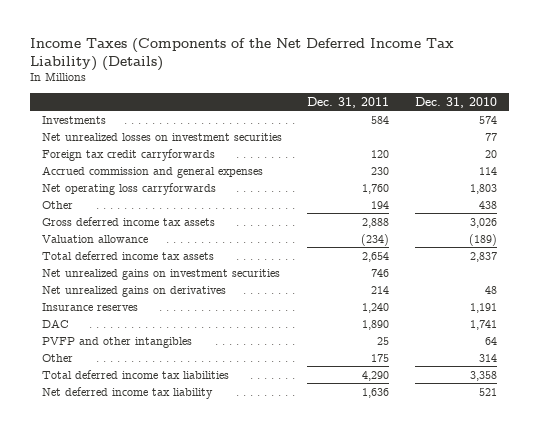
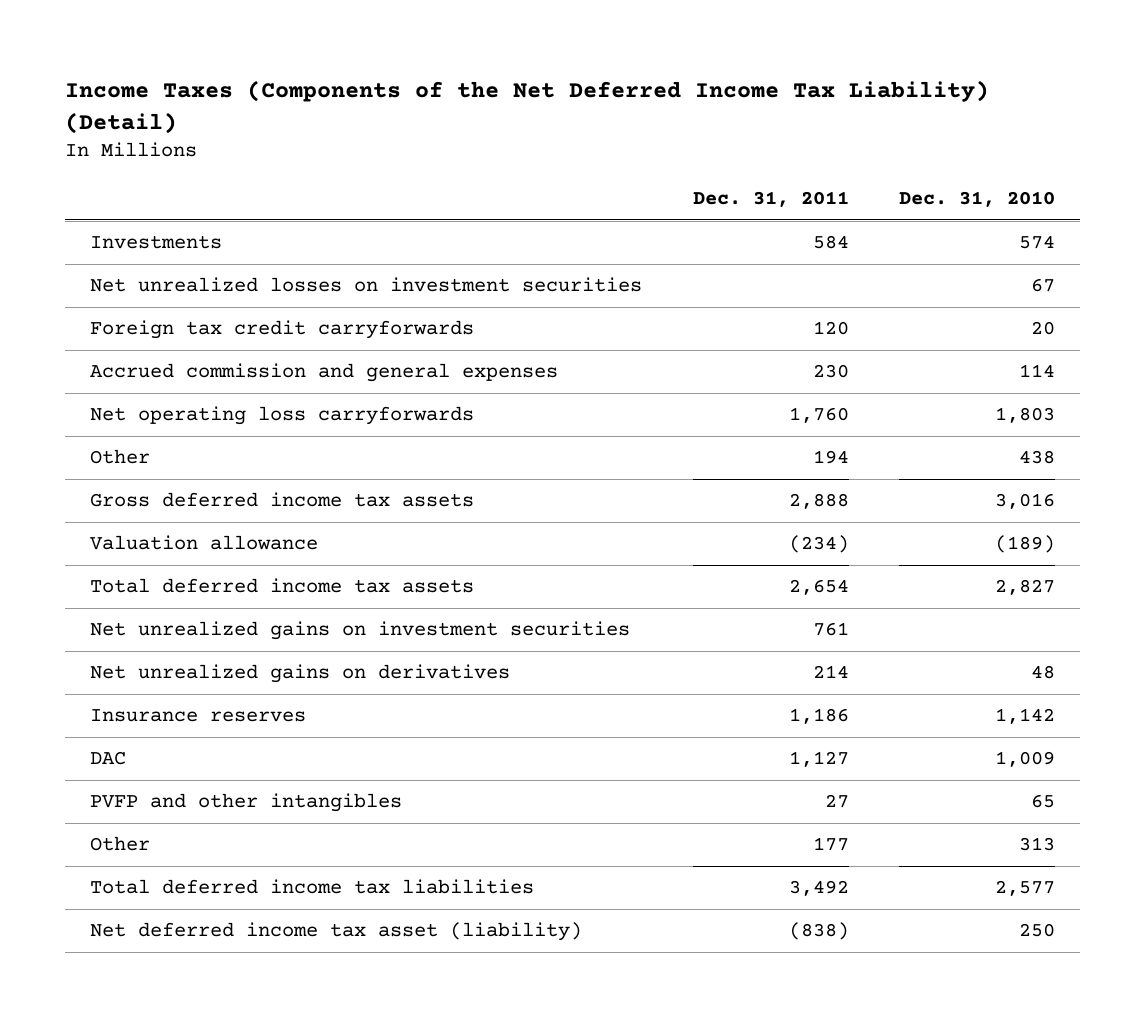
[29,37,454,71] Income Taxes (Components of the Net Deferred Income Tax Liability) (Details) -> [65,79,990,134] Income Taxes (Components of the Net Deferred Income Tax Liability) (Detail)
[484,132,497,141] 77 -> [1030,278,1055,293] 67
[469,217,497,228] 3,026 -> [994,493,1055,510] 3,016
[469,251,497,262] 2,837 -> [994,579,1055,596] 2,827
[371,268,390,277] 746 -> [812,622,849,637] 761
[362,302,390,313] 1,240 -> [788,708,849,725] 1,186
[469,302,497,313] 1,191 -> [994,708,1055,725] 1,142
[362,319,390,330] 1,890 -> [788,751,849,768] 1,127
[469,319,497,330] 1,741 -> [994,751,1055,768] 1,009
[377,336,390,345] 25 -> [824,794,849,809] 27
[484,336,497,345] 64 -> [1030,794,1055,809] 65
[371,353,390,362] 175 -> [812,837,849,852] 177
[478,353,497,362] 314 -> [1018,837,1055,852] 313
[362,370,390,381] 4,290 -> [788,880,849,897] 3,492
[469,370,497,381] 3,358 -> [994,880,1055,897] 2,577
[42,386,214,399] Net deferred income tax liability -> [90,922,583,942] Net deferred income tax asset (liability)
[362,387,390,398] 1,636 -> [788,922,849,941] (838)
[478,387,497,396] 521 -> [1018,923,1055,938] 250

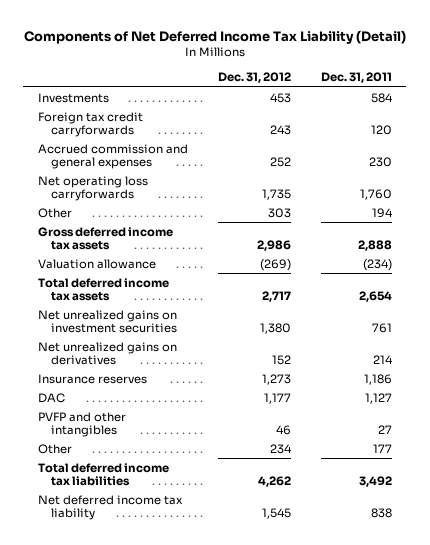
[65,79,990,134] Income Taxes (Components of the Net Deferred Income Tax Liability) (Detail) -> [23,29,406,44] Components of Net Deferred Income Tax Liability (Detail)
[898,191,1055,208] Dec. 31, 2010 -> none
none -> [217,72,291,84] Dec. 31, 2012
[90,277,643,293] Net unrealized losses on investment securities -> none
[90,922,583,942] Net deferred income tax asset (liability) -> [38,494,184,520] Net deferred income tax liability
[788,922,849,941] (838) -> [370,507,392,518] 838

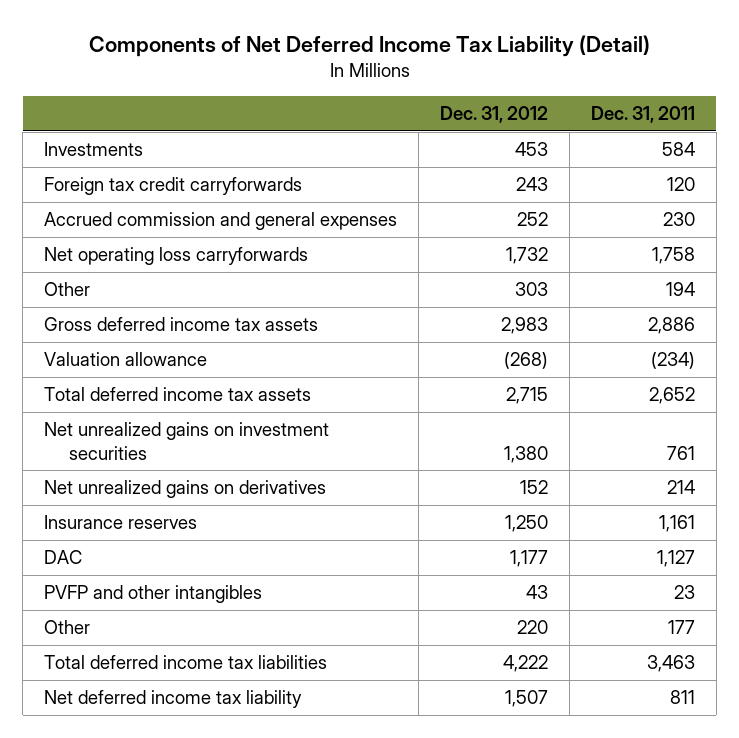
[261,188,291,200] 1,735 -> [506,247,549,265] 1,732
[359,188,392,200] 1,760 -> [651,247,695,265] 1,758
[256,239,291,251] 2,986 -> [501,317,549,335] 2,983
[357,239,392,251] 2,888 -> [647,317,695,335] 2,886
[259,258,291,271] (269) -> [504,352,549,370] (268)
[261,290,291,302] 2,717 -> [506,387,549,405] 2,715
[358,290,392,302] 2,654 -> [648,387,695,405] 2,652
[261,373,291,385] 1,273 -> [505,515,549,533] 1,250
[363,373,392,385] 1,186 -> [658,515,695,533] 1,161
[275,424,291,435] 46 -> [526,585,549,600] 43
[377,424,392,434] 27 -> [673,585,695,600] 23
[269,443,292,454] 234 -> [517,620,549,635] 220
[257,475,291,487] 4,262 -> [503,655,549,673] 4,222
[358,475,392,487] 3,492 -> [646,655,695,673] 3,463
[261,507,291,519] 1,545 -> [505,690,549,708] 1,507
[370,507,392,518] 838 -> [669,690,695,705] 811

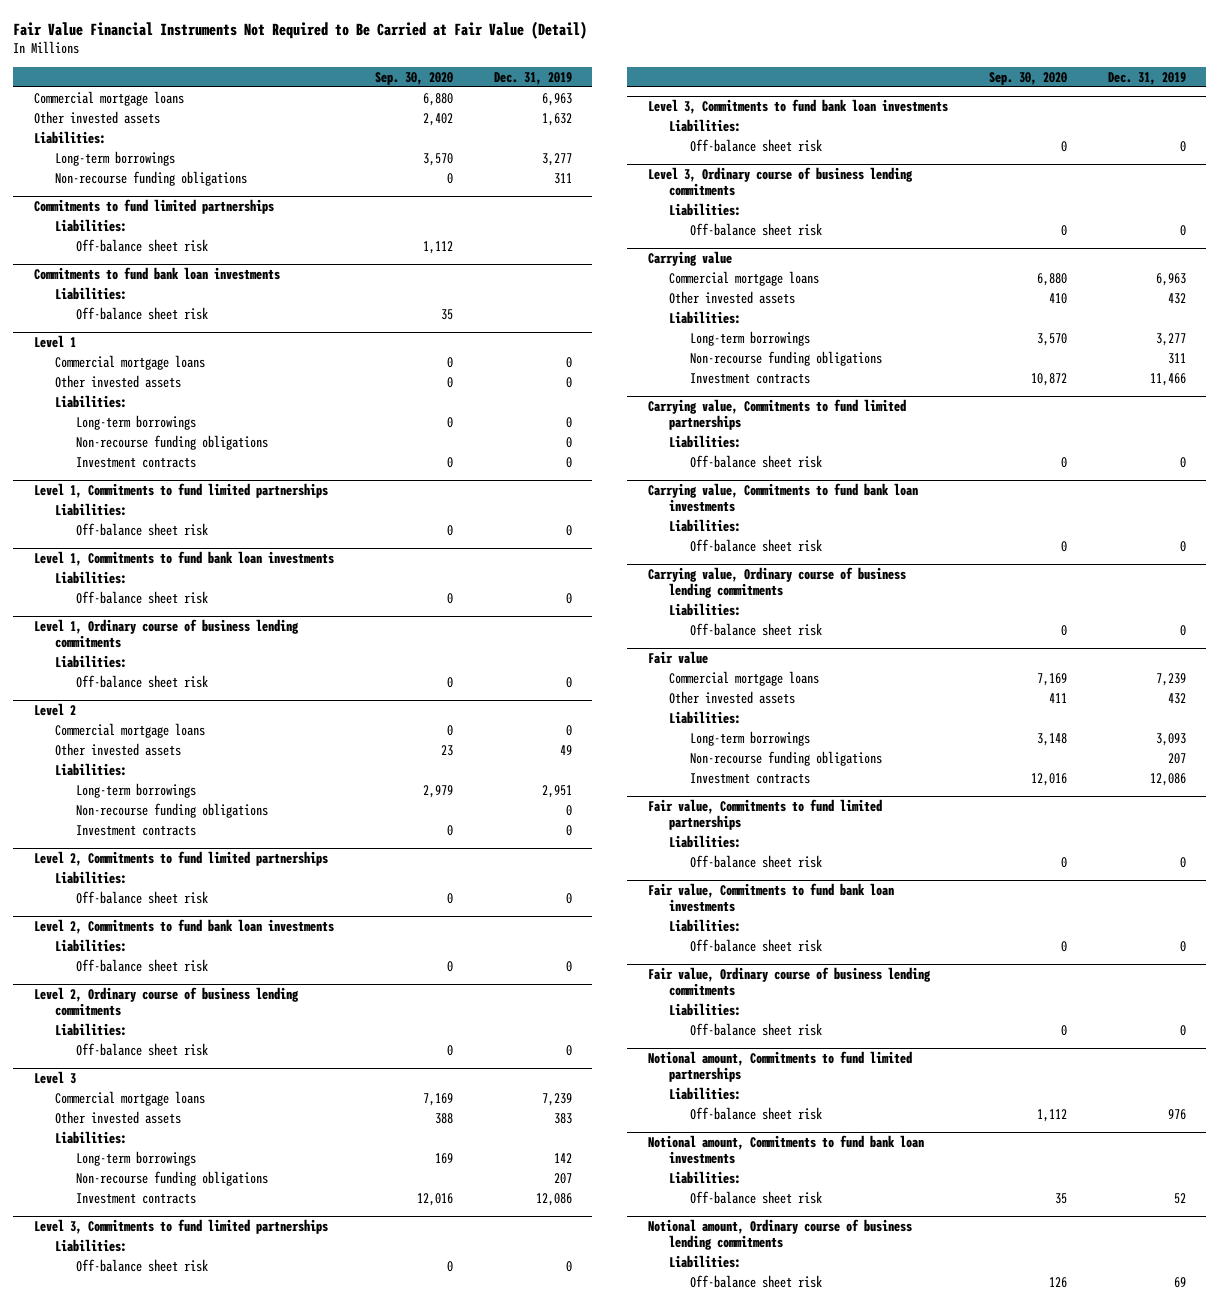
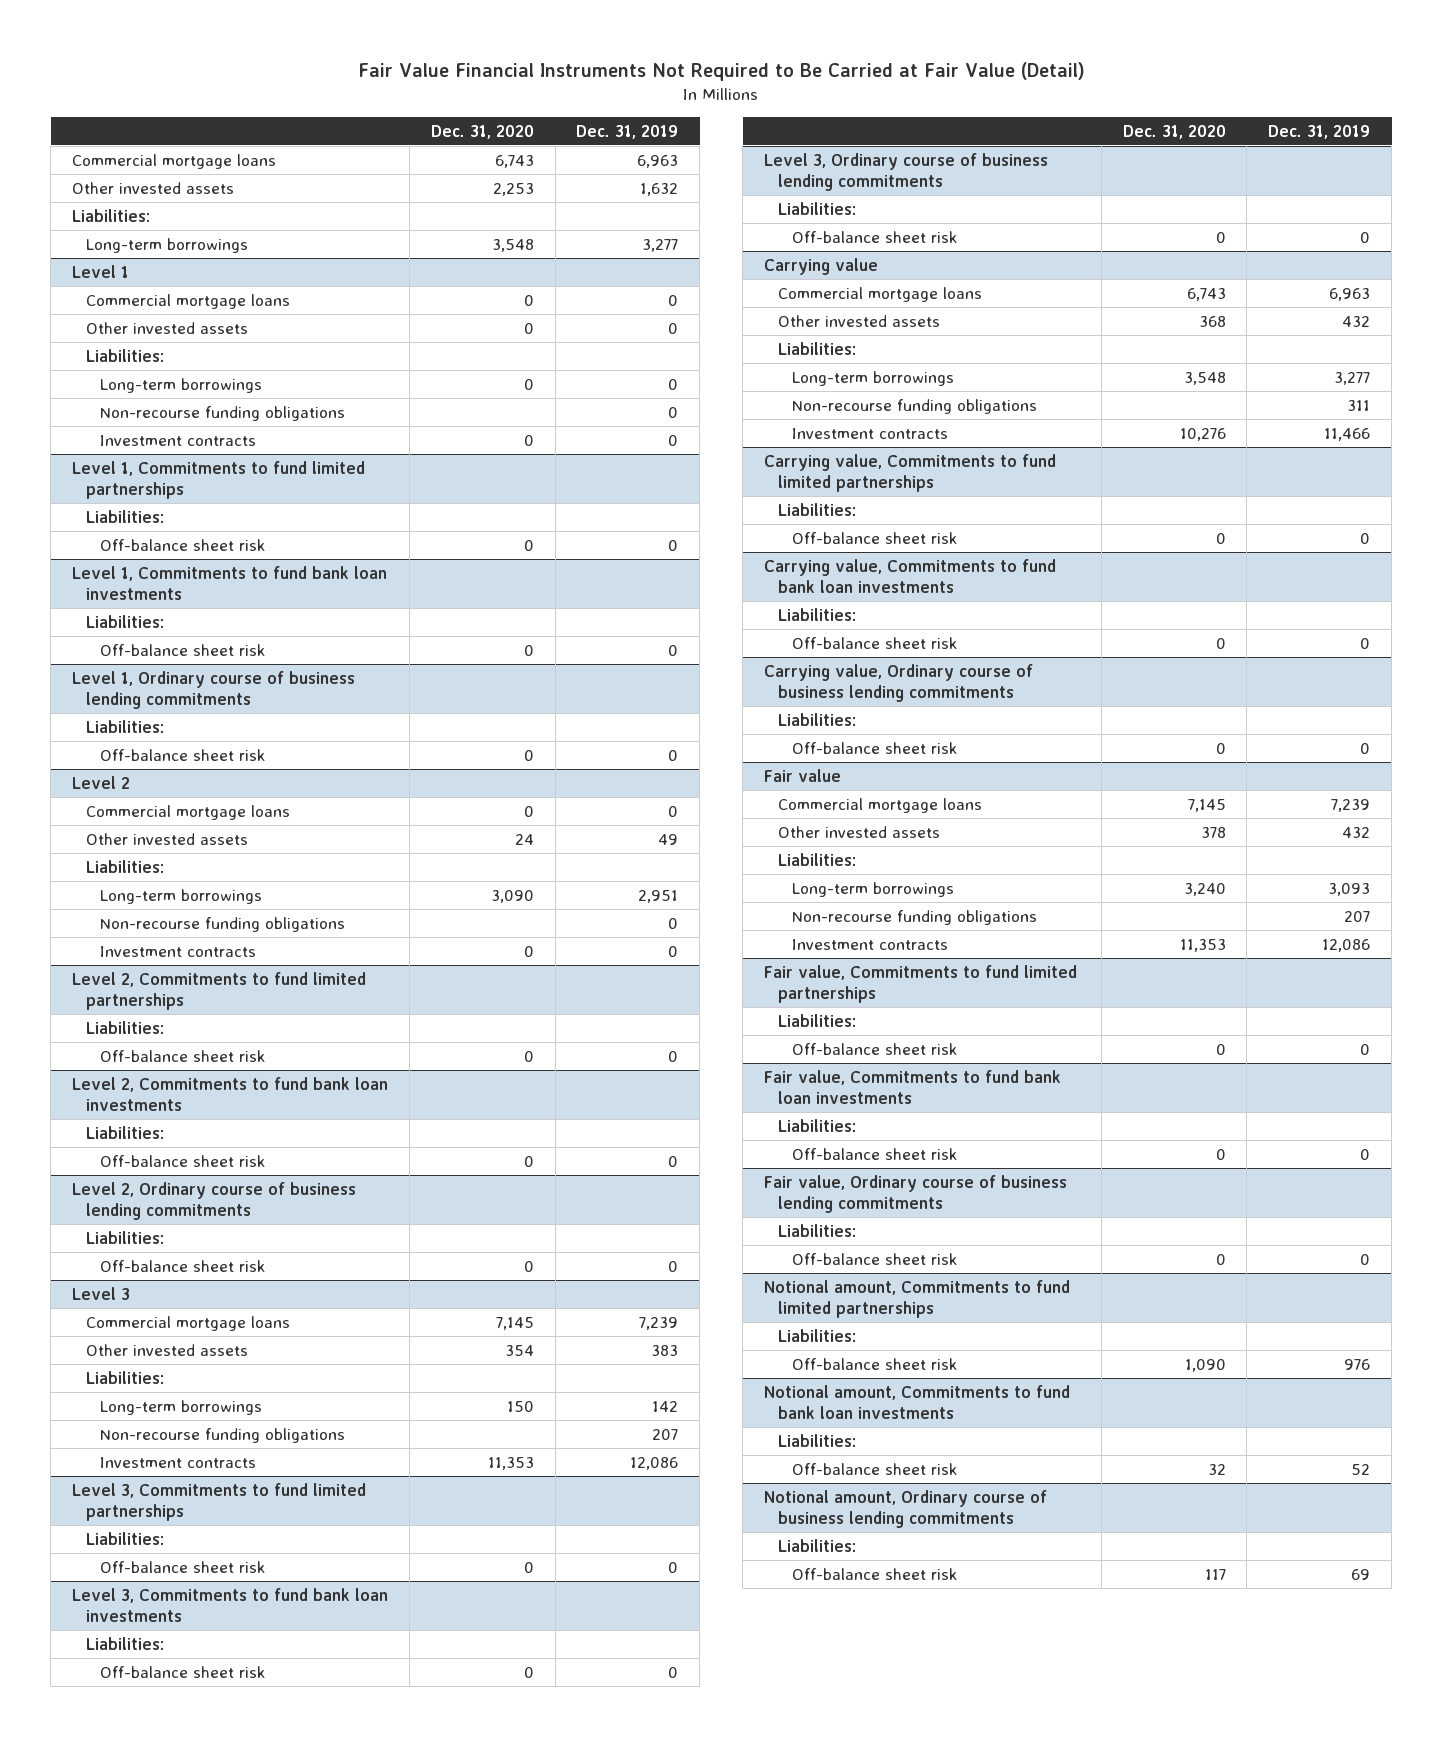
[374,71,453,85] Sep. 30, 2020 -> none
none -> [430,124,534,139] Dec. 31, 2020
[54,170,247,186] Non-recourse funding obligations -> none
[33,198,274,214] Commitments to fund limited partnerships -> none
[54,218,127,232] Liabilities: -> none
[75,238,208,252] Off-balance sheet risk -> none
[33,266,280,280] Commitments to fund bank loan investments -> none
[54,286,127,300] Liabilities: -> none
[75,306,208,320] Off-balance sheet risk -> none

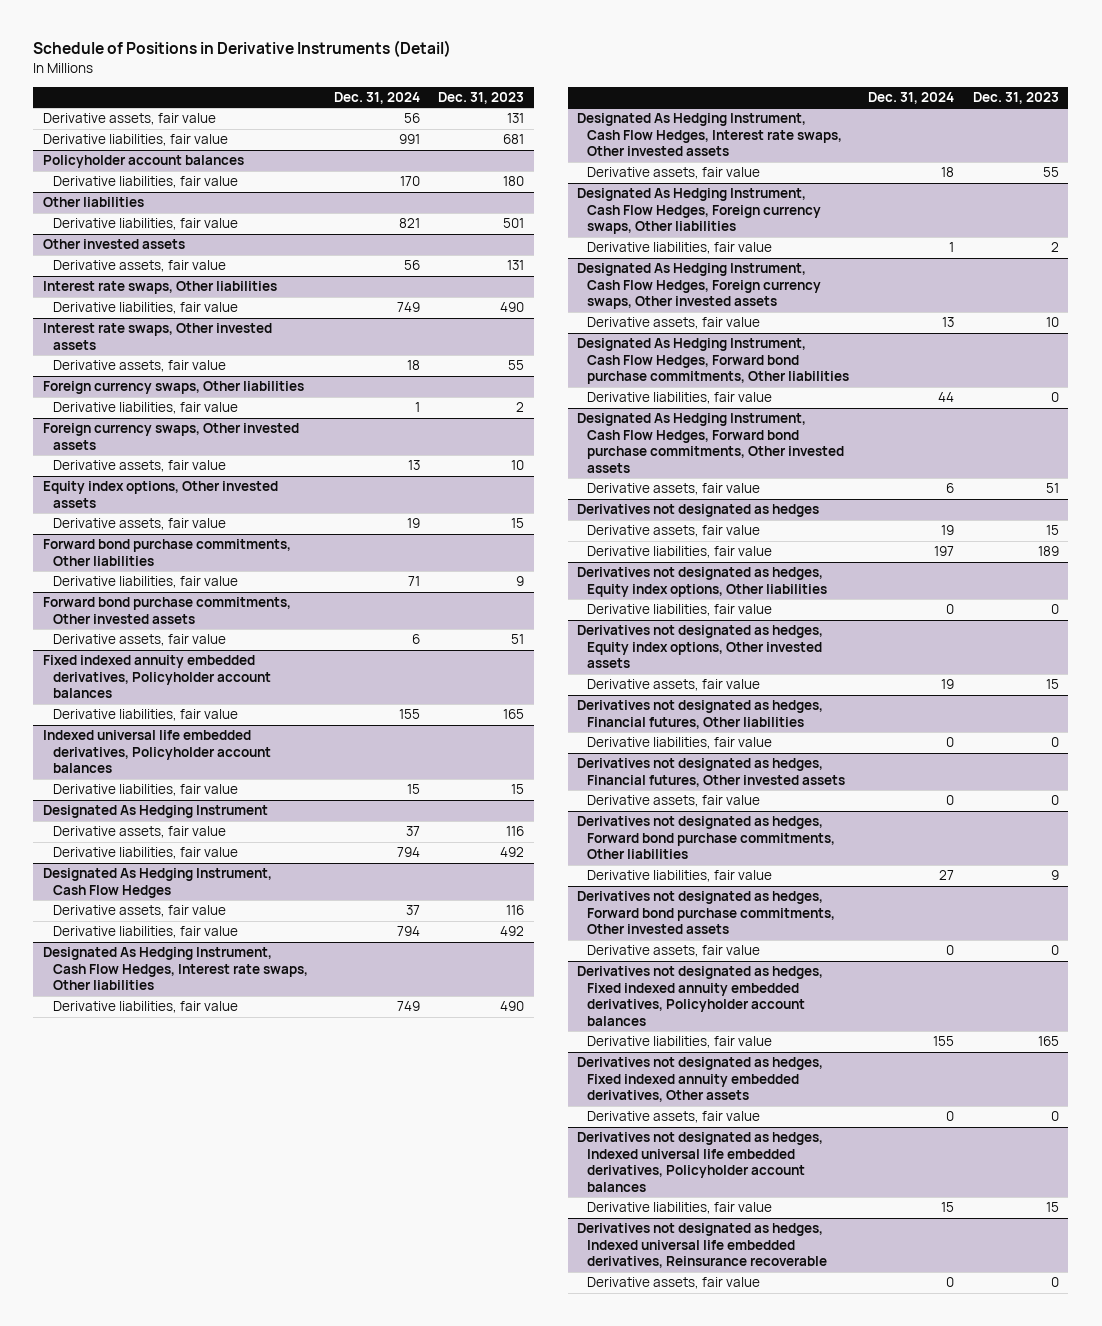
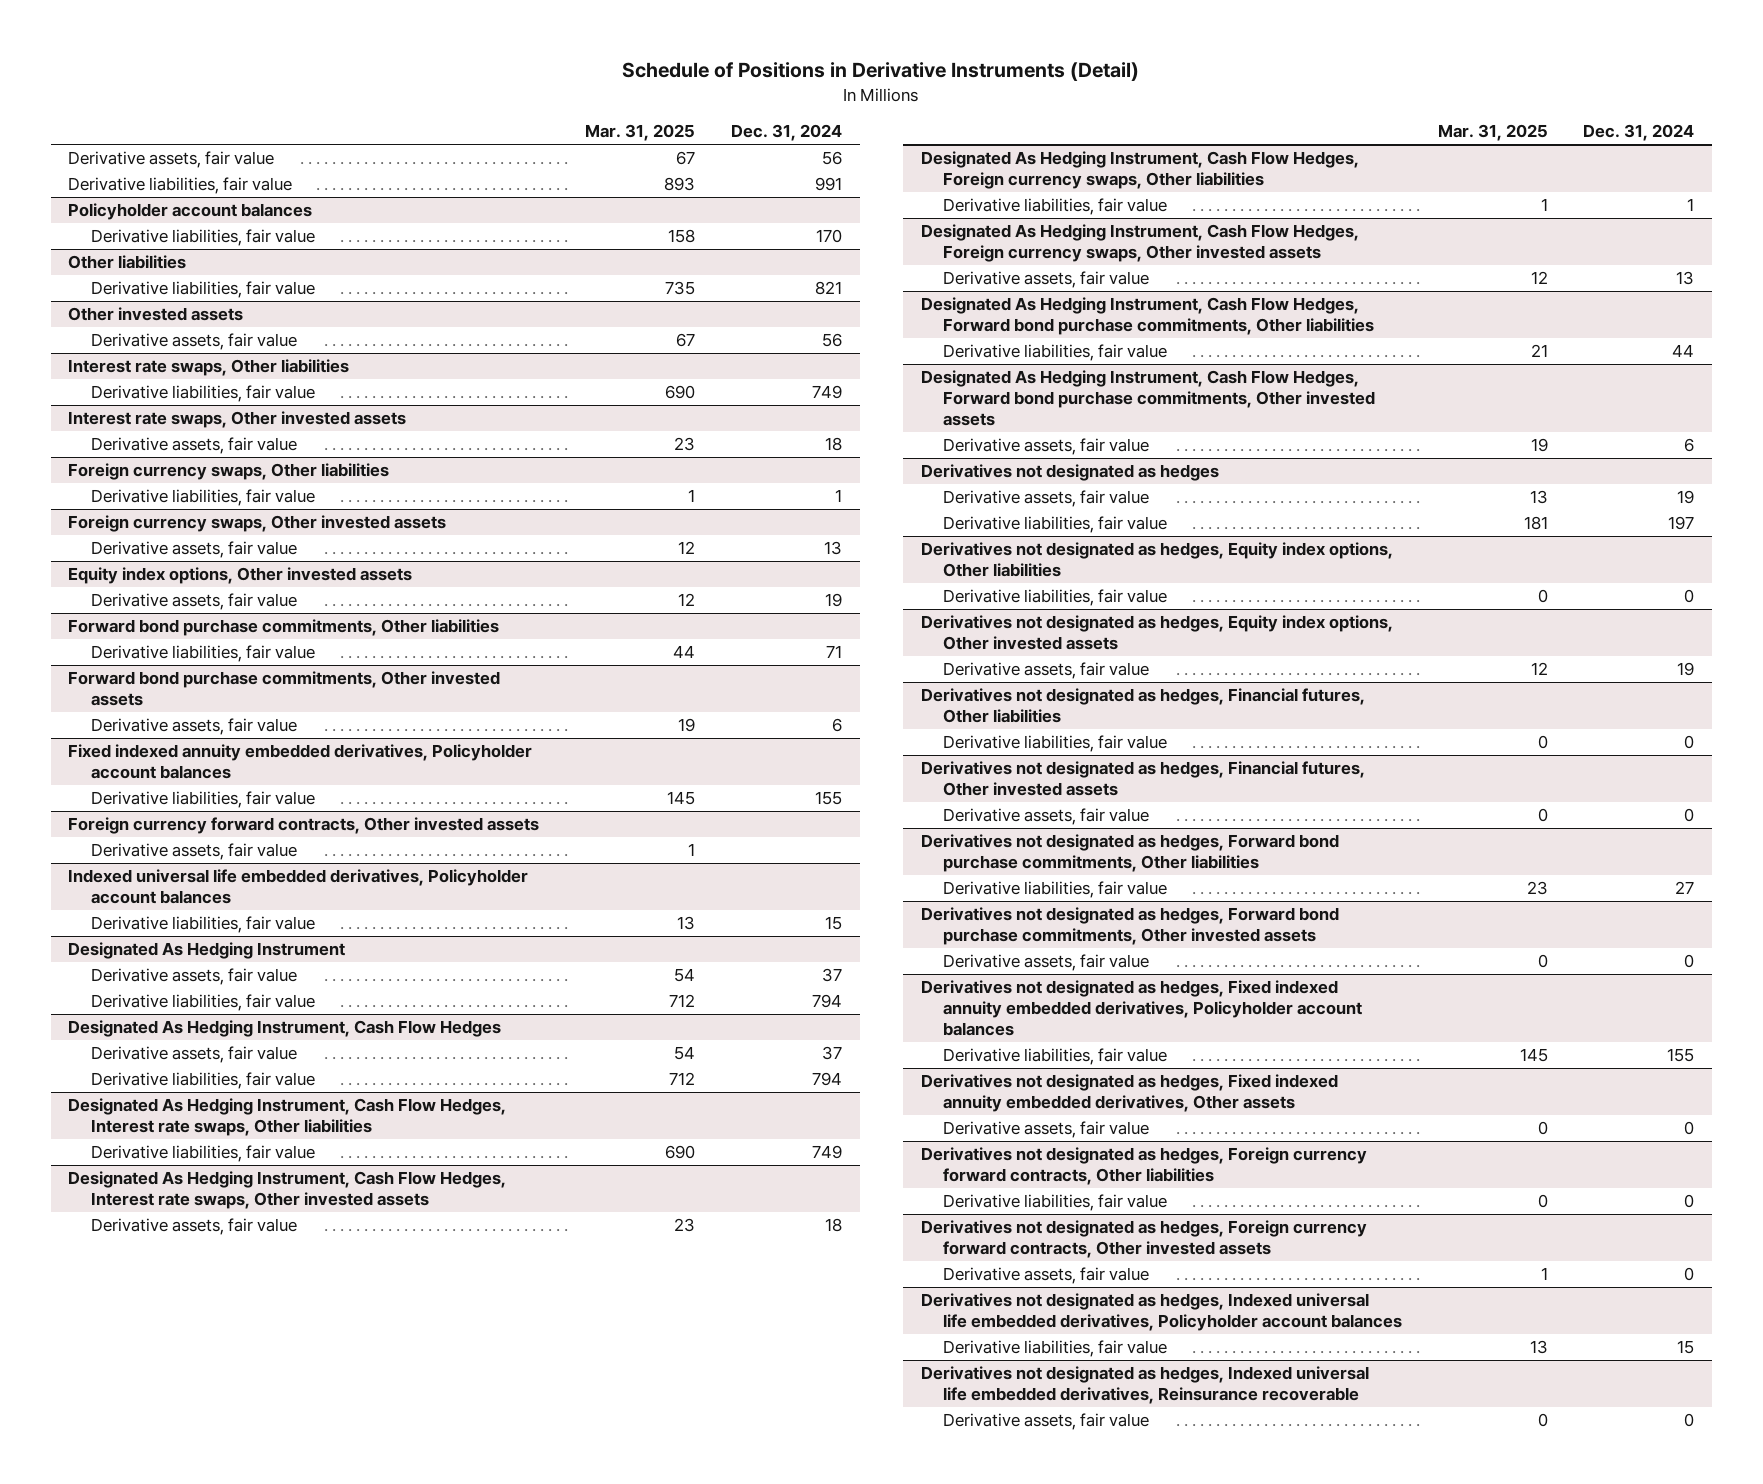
[438,91,525,104] Dec. 31, 2023 -> none
none -> [585,124,696,142] Mar. 31, 2025
none -> [68,817,540,835] Foreign currency forward contracts, Other invested assets
none -> [90,843,297,861] Derivative assets, fair value
none -> [920,1147,1367,1186] Derivatives not designated as hedges, Foreign currency forward contracts, Other liabilities
none -> [942,1194,1167,1212] Derivative liabilities, fair value
none -> [920,1220,1367,1259] Derivatives not designated as hedges, Foreign currency forward contracts, Other invested assets
none -> [942,1267,1149,1285] Derivative assets, fair value

